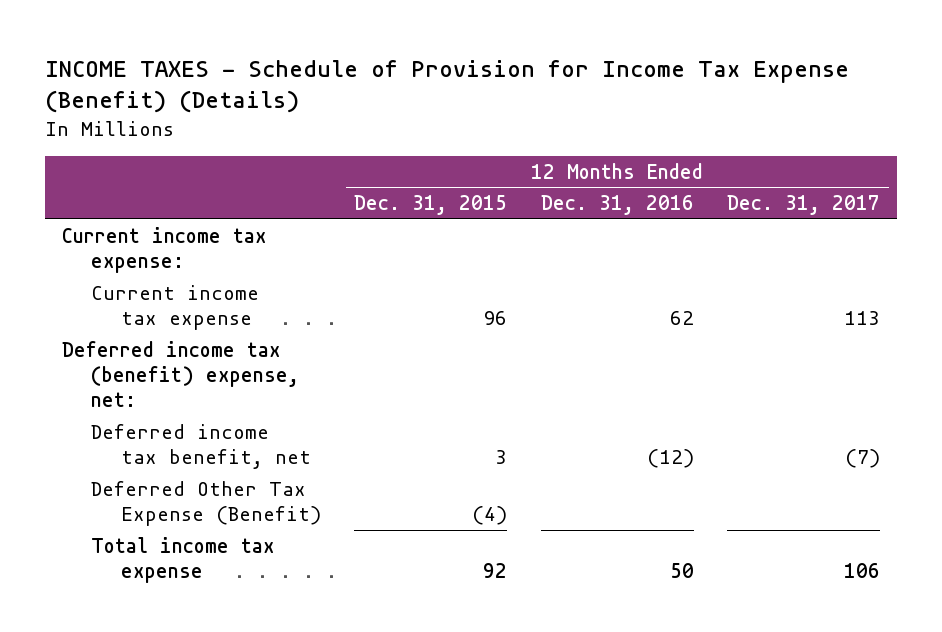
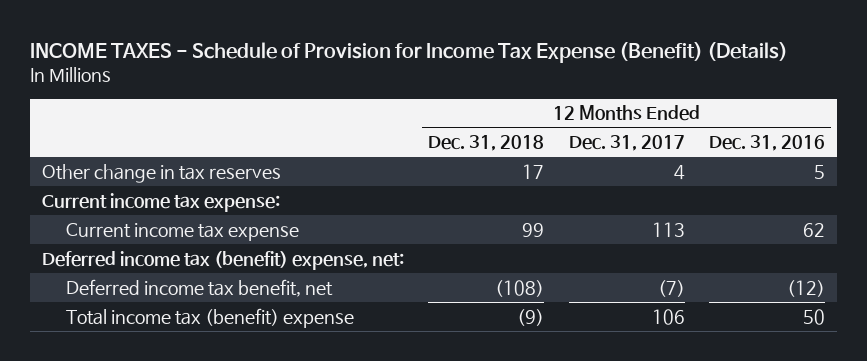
[354,194,508,215] Dec. 31, 2015 -> none
none -> [428,135,545,152] Dec. 31, 2018
none -> [42,163,282,183] Other change in tax reserves
[91,480,321,526] Deferred Other Tax Expense (Benefit) -> none
[91,536,276,583] Total income tax expense -> [65,307,354,328] Total income tax (benefit) expense

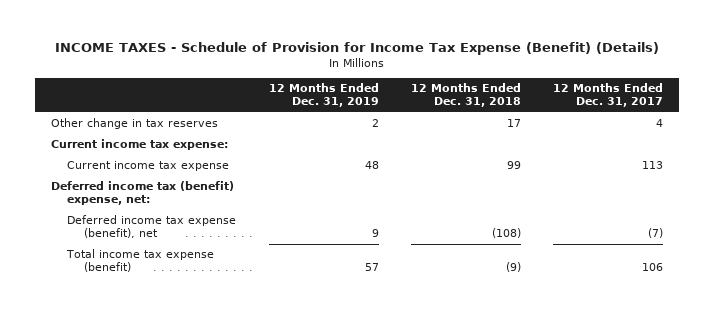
[708,135,825,152] Dec. 31, 2016 -> none
none -> [268,83,379,108] 12 Months Ended Dec. 31, 2019
[65,278,333,297] Deferred income tax benefit, net -> [67,215,237,239] Deferred income tax expense (benefit), net
[65,307,354,328] Total income tax (benefit) expense -> [66,249,215,273] Total income tax expense (benefit)

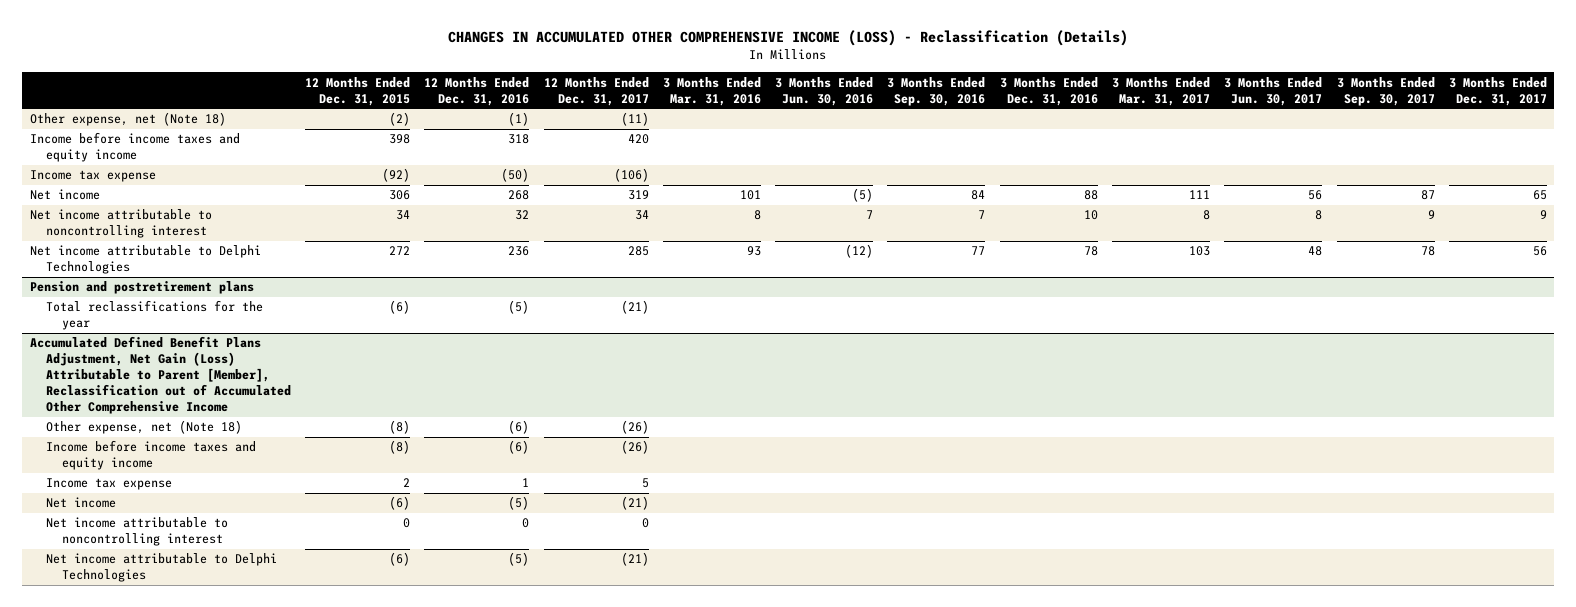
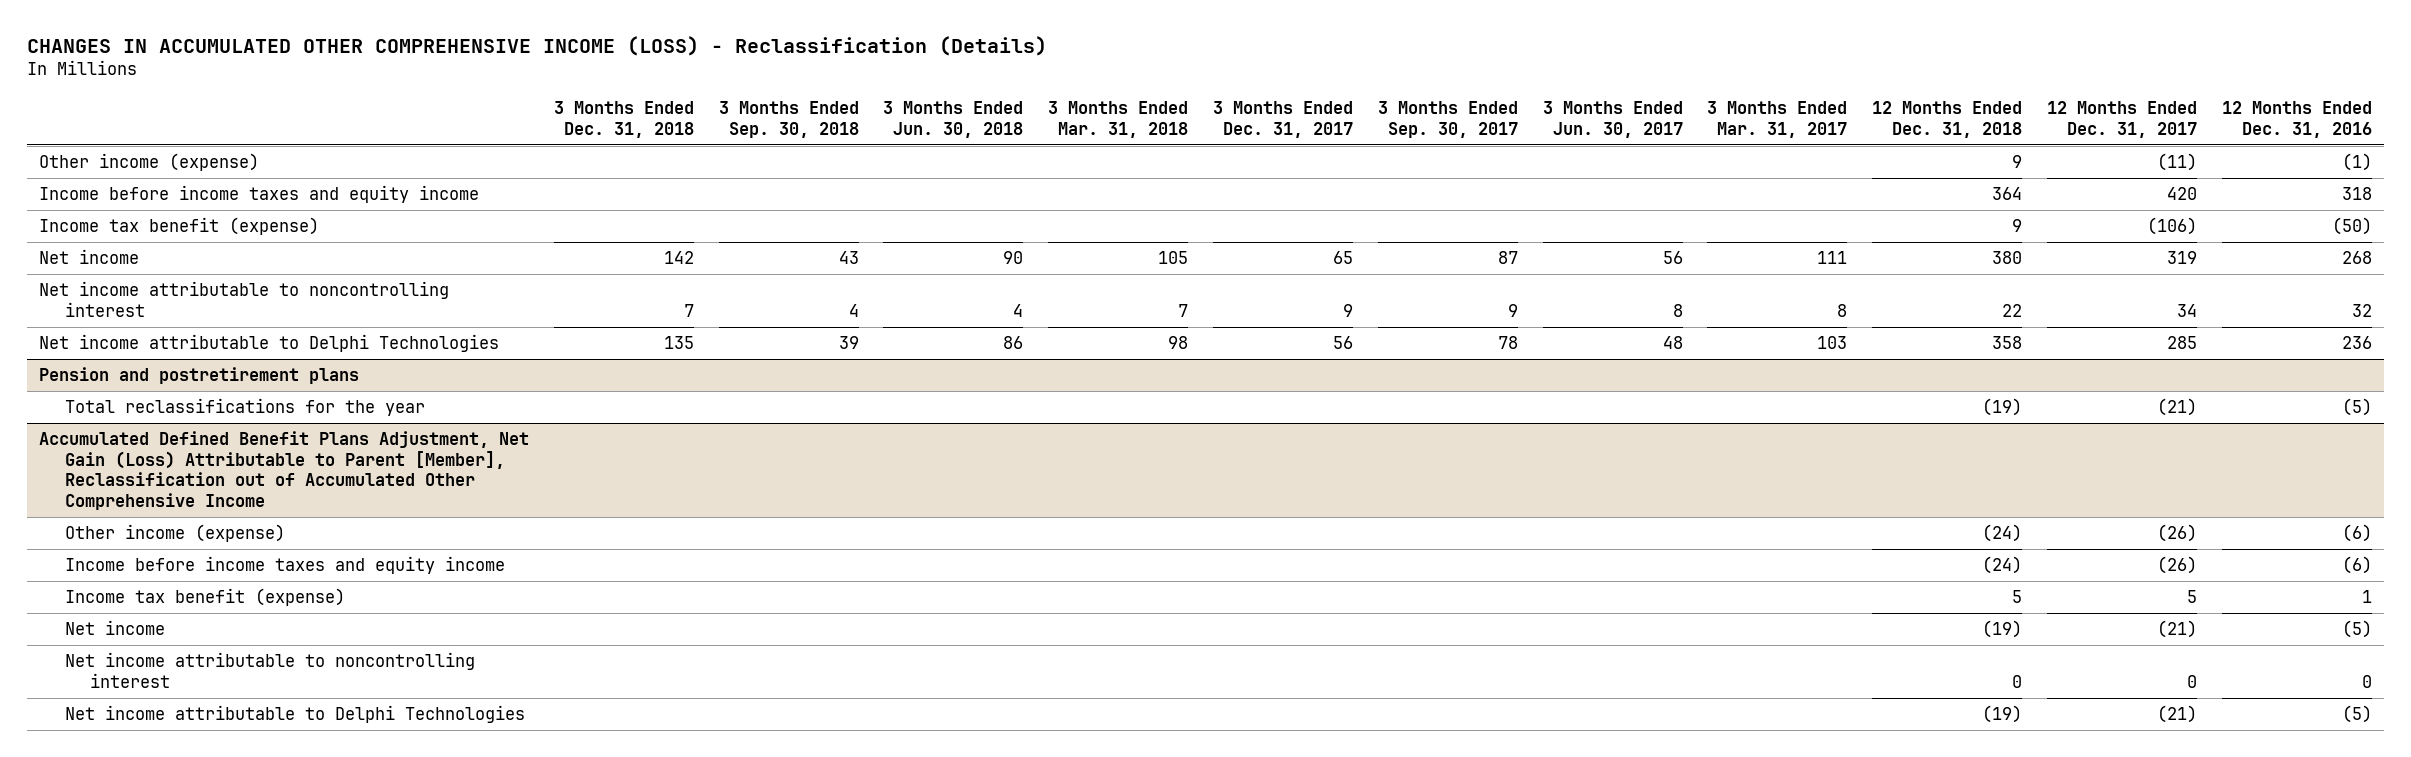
[305,76,411,106] 12 Months Ended Dec. 31, 2015 -> none
[662,76,761,106] 3 Months Ended Mar. 31, 2016 -> none
[775,76,874,106] 3 Months Ended Jun. 30, 2016 -> none
[887,76,986,106] 3 Months Ended Sep. 30, 2016 -> none
[999,76,1098,106] 3 Months Ended Dec. 31, 2016 -> none
none -> [553,101,694,138] 3 Months Ended Dec. 31, 2018
none -> [718,101,859,138] 3 Months Ended Sep. 30, 2018
none -> [883,101,1024,138] 3 Months Ended Jun. 30, 2018
none -> [1048,101,1189,138] 3 Months Ended Mar. 31, 2018
none -> [1872,101,2023,138] 12 Months Ended Dec. 31, 2018
[29,112,226,127] Other expense, net (Note 18) -> [38,153,259,172] Other income (expense)
[29,170,156,183] Income tax expense -> [38,217,319,236] Income tax benefit (expense)
[45,420,242,435] Other expense, net (Note 18) -> [64,524,285,543] Other income (expense)
[45,478,172,491] Income tax expense -> [64,588,345,607] Income tax benefit (expense)

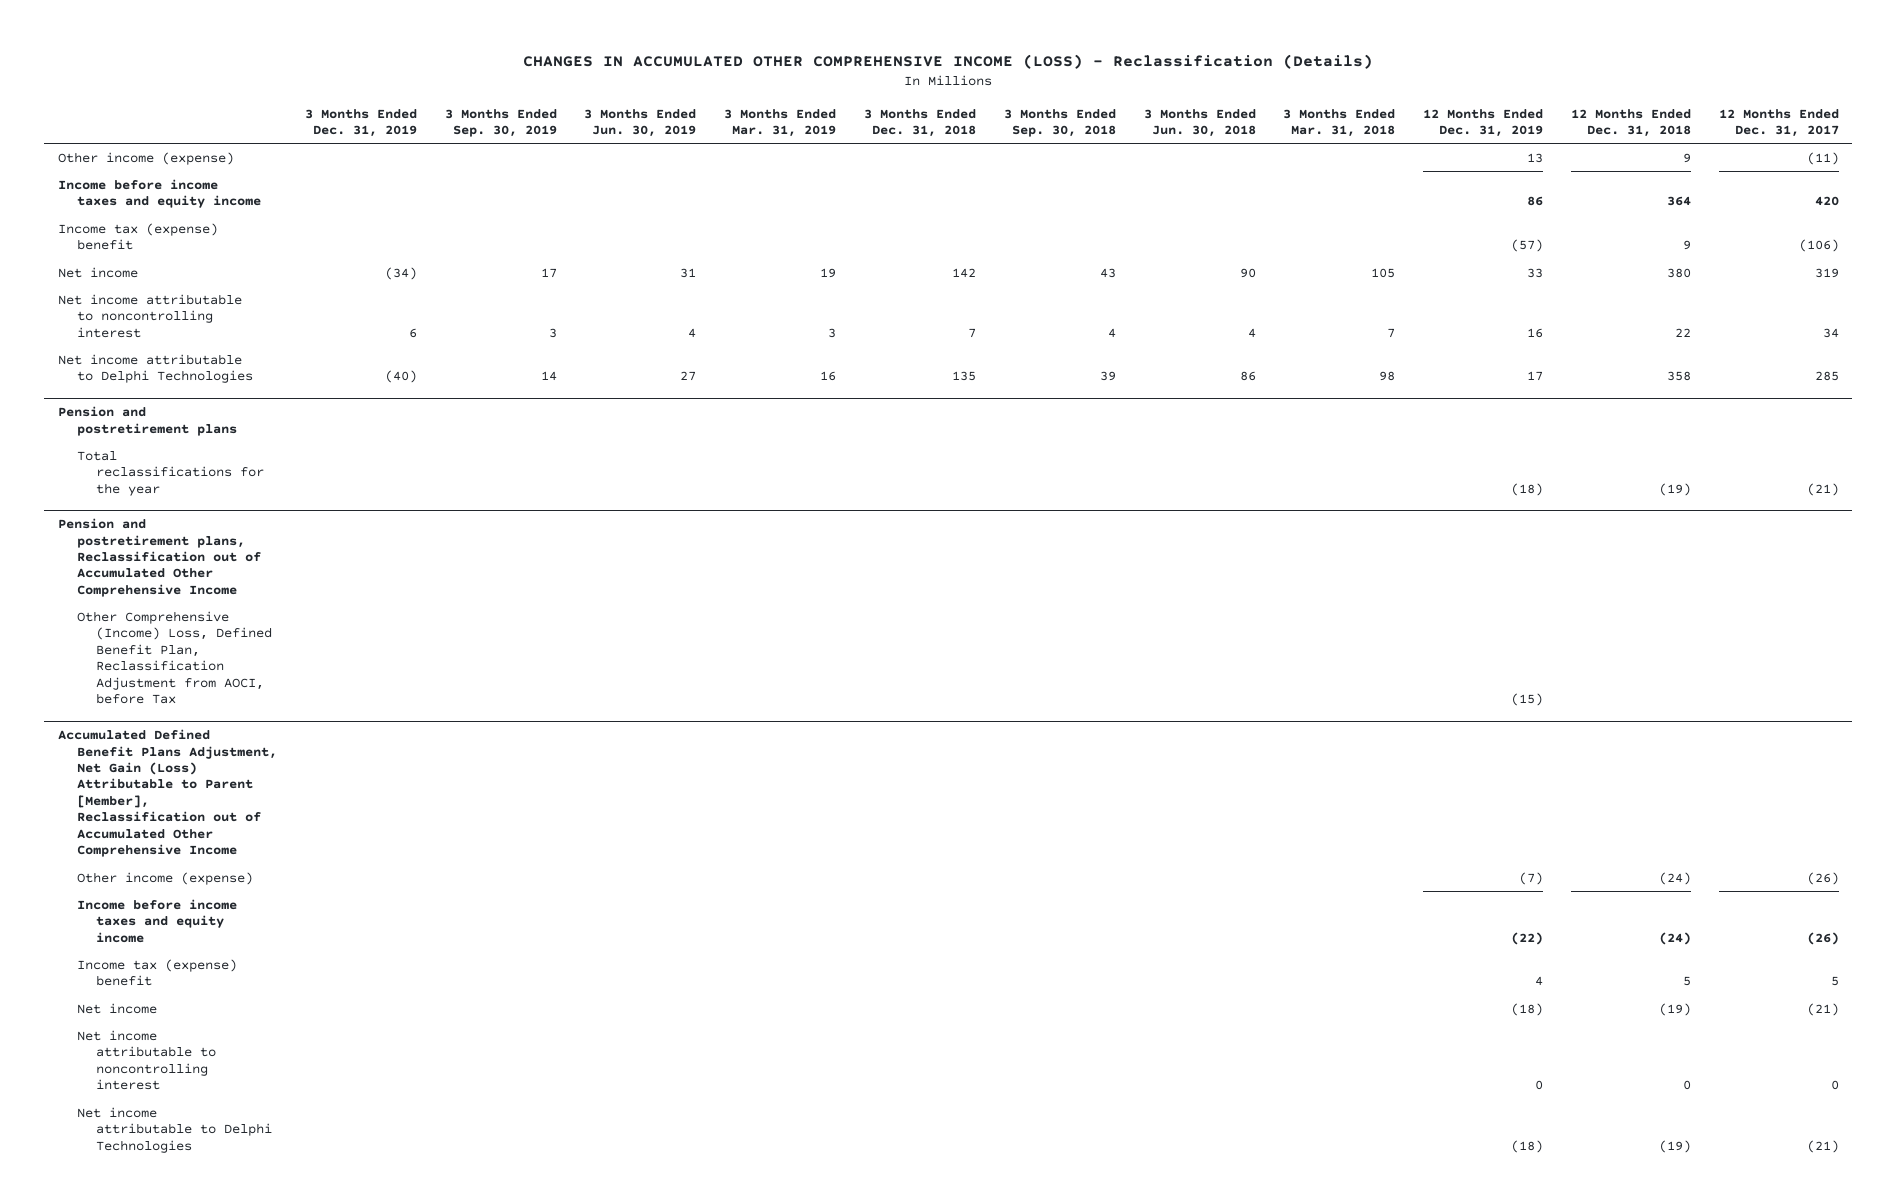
[1213,101,1354,138] 3 Months Ended Dec. 31, 2017 -> none
[1377,101,1518,138] 3 Months Ended Sep. 30, 2017 -> none
[1542,101,1683,138] 3 Months Ended Jun. 30, 2017 -> none
[1707,101,1848,138] 3 Months Ended Mar. 31, 2017 -> none
[2221,101,2372,138] 12 Months Ended Dec. 31, 2016 -> none
none -> [304,108,417,137] 3 Months Ended Dec. 31, 2019
none -> [444,108,557,137] 3 Months Ended Sep. 30, 2019
none -> [584,108,697,137] 3 Months Ended Jun. 30, 2019
none -> [724,108,837,137] 3 Months Ended Mar. 31, 2019
none -> [1423,108,1544,137] 12 Months Ended Dec. 31, 2019
[38,217,319,236] Income tax benefit (expense) -> [57,222,218,251] Income tax (expense) benefit
none -> [57,518,262,597] Pension and postretirement plans, Reclassification out of Accumulated Other Comprehensive Income
none -> [77,610,273,705] Other Comprehensive (Income) Loss, Defined Benefit Plan, Reclassification Adjustment from AOCI, before Tax
[64,588,345,607] Income tax benefit (expense) -> [77,958,238,987] Income tax (expense) benefit

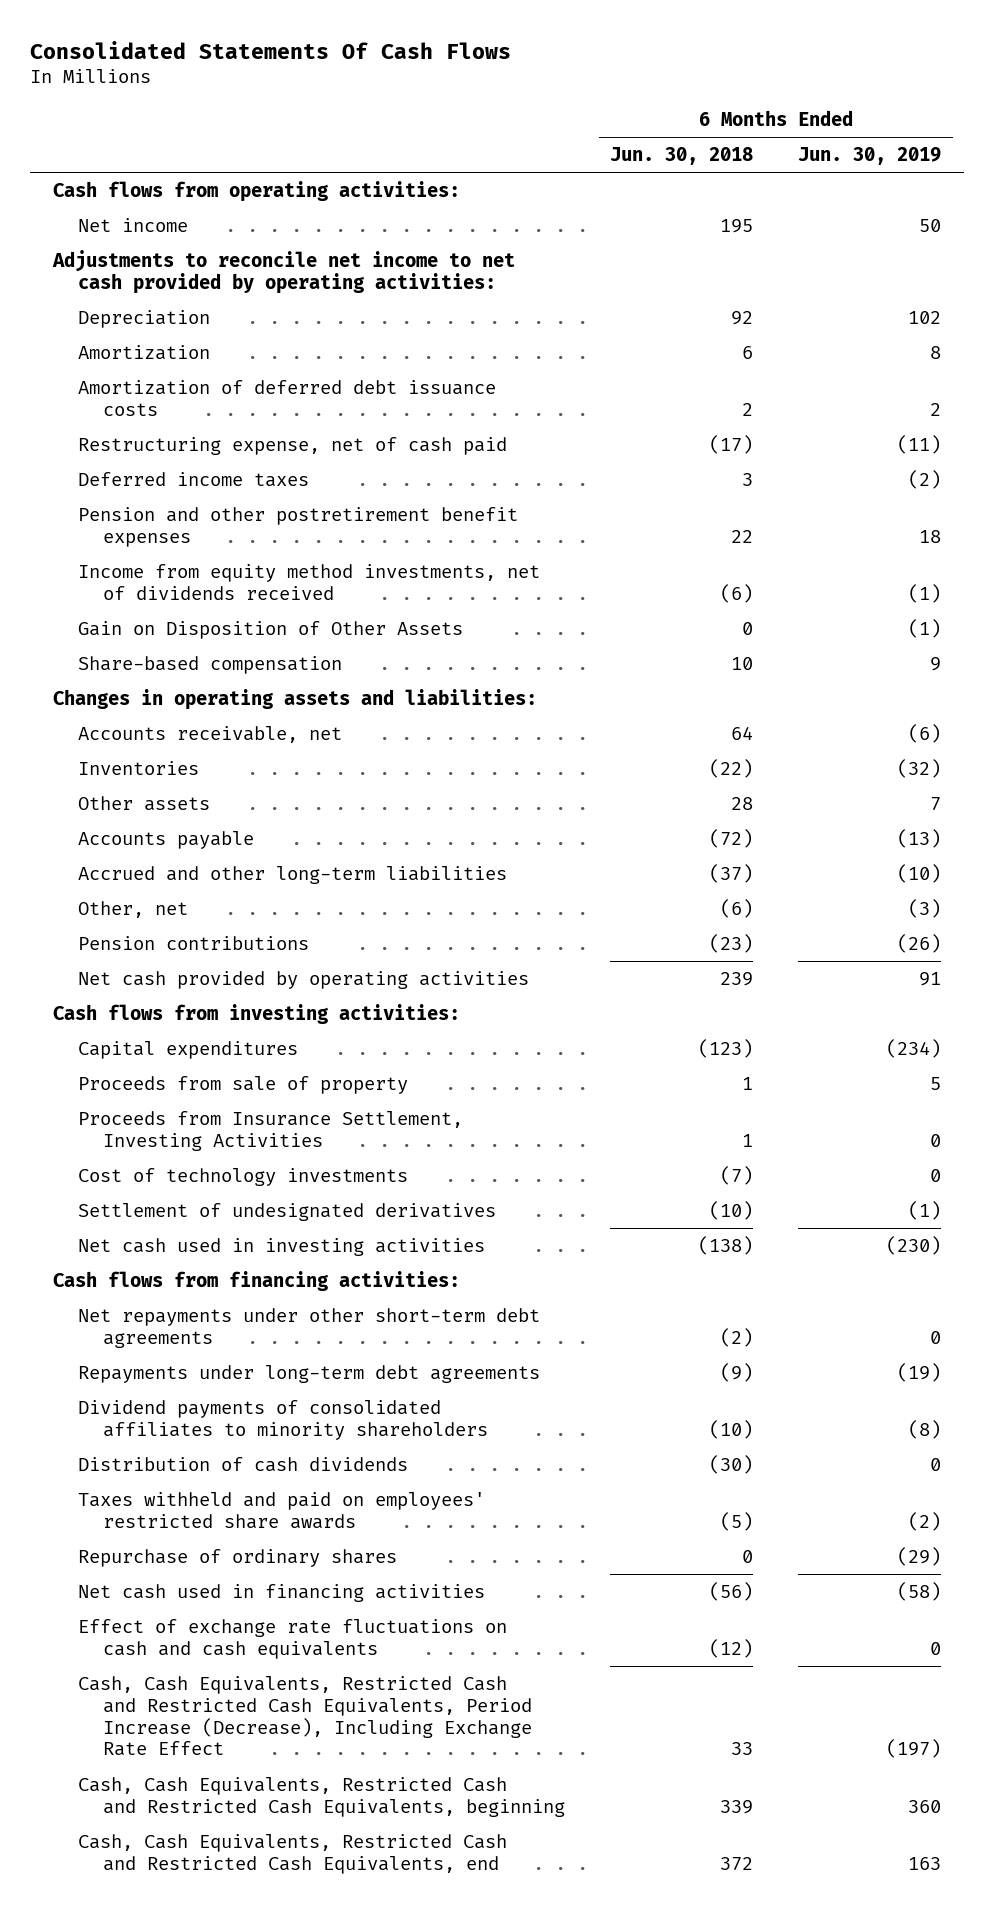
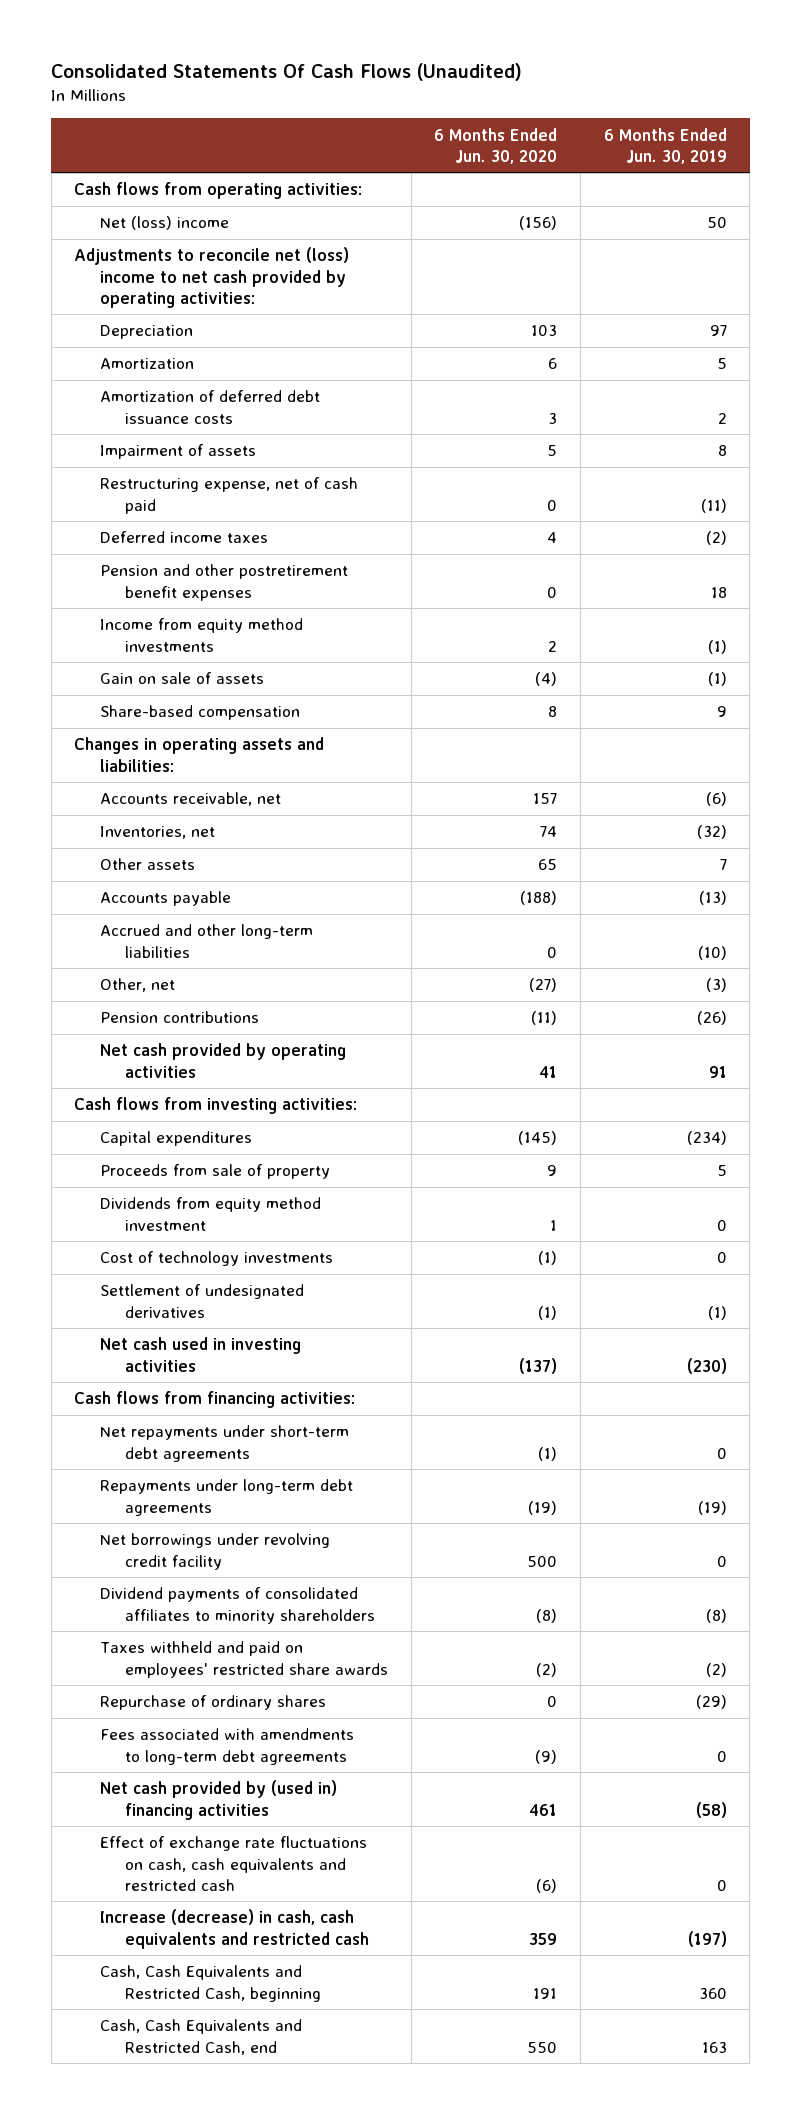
[30,40,512,59] Consolidated Statements Of Cash Flows -> [51,63,523,82] Consolidated Statements Of Cash Flows (Unaudited)
[610,147,754,166] Jun. 30, 2018 -> none
none -> [434,127,558,164] 6 Months Ended Jun. 30, 2020
[78,218,189,233] Net income -> [99,216,229,231] Net (loss) income
[52,250,516,294] Adjustments to reconcile net income to net cash provided by operating activities: -> [74,247,350,308] Adjustments to reconcile net (loss) income to net cash provided by operating activities:
[908,311,942,325] 102 -> [709,325,727,337] 97
[930,346,942,360] 8 -> [716,358,727,370] 5
none -> [99,444,256,460] Impairment of assets
[78,564,541,600] Income from equity method investments, net of dividends received -> [99,618,303,652] Income from equity method investments
[78,621,464,640] Gain on Disposition of Other Assets -> [99,672,264,685] Gain on sale of assets
[78,761,200,776] Inventories -> [99,826,215,840] Inventories, net
[78,1111,464,1151] Proceeds from Insurance Settlement, Investing Activities -> none
none -> [99,1197,321,1231] Dividends from equity method investment
[78,1308,541,1348] Net repayments under other short-term debt agreements -> [99,1425,349,1462] Net repayments under short-term debt agreements
none -> [99,1533,330,1570] Net borrowings under revolving credit facility
[78,1457,409,1473] Distribution of cash dividends -> none
none -> [99,1728,354,1765] Fees associated with amendments to long-term debt agreements
[78,1584,486,1603] Net cash used in financing activities -> [99,1780,337,1820] Net cash provided by (used in) financing activities
[78,1619,508,1659] Effect of exchange rate fluctuations on cash and cash equivalents -> [99,1836,367,1891] Effect of exchange rate fluctuations on cash, cash equivalents and restricted cash
[78,1676,533,1757] Cash, Cash Equivalents, Restricted Cash and Restricted Cash Equivalents, Period Increase (Decrease), Including Exchange Rate Effect -> [99,1909,370,1949] Increase (decrease) in cash, cash equivalents and restricted cash
[78,1777,566,1817] Cash, Cash Equivalents, Restricted Cash and Restricted Cash Equivalents, beginning -> [99,1965,322,2002] Cash, Cash Equivalents and Restricted Cash, beginning
[78,1834,508,1874] Cash, Cash Equivalents, Restricted Cash and Restricted Cash Equivalents, end -> [99,2019,302,2055] Cash, Cash Equivalents and Restricted Cash, end

